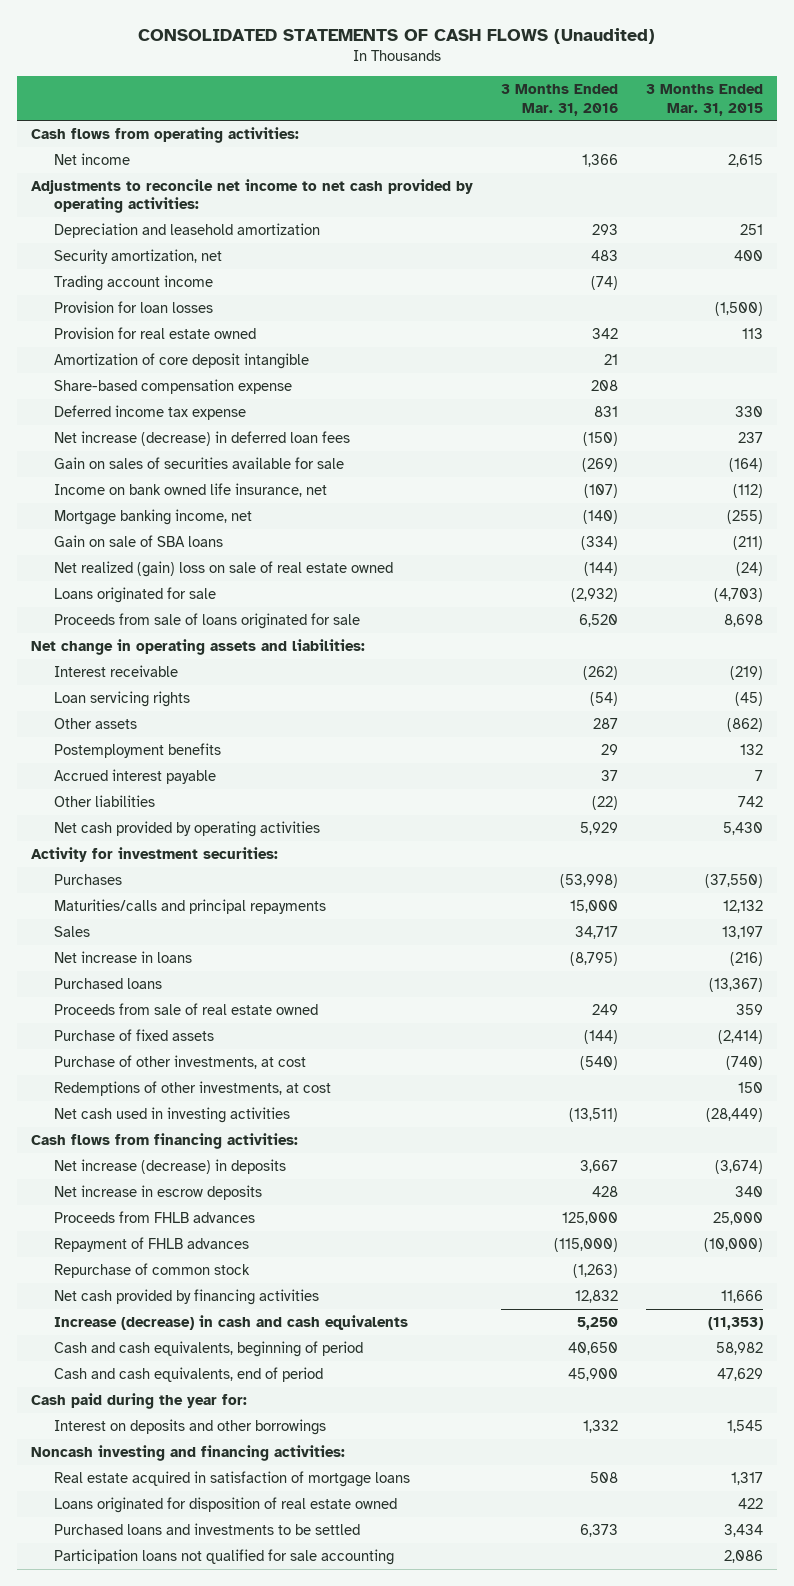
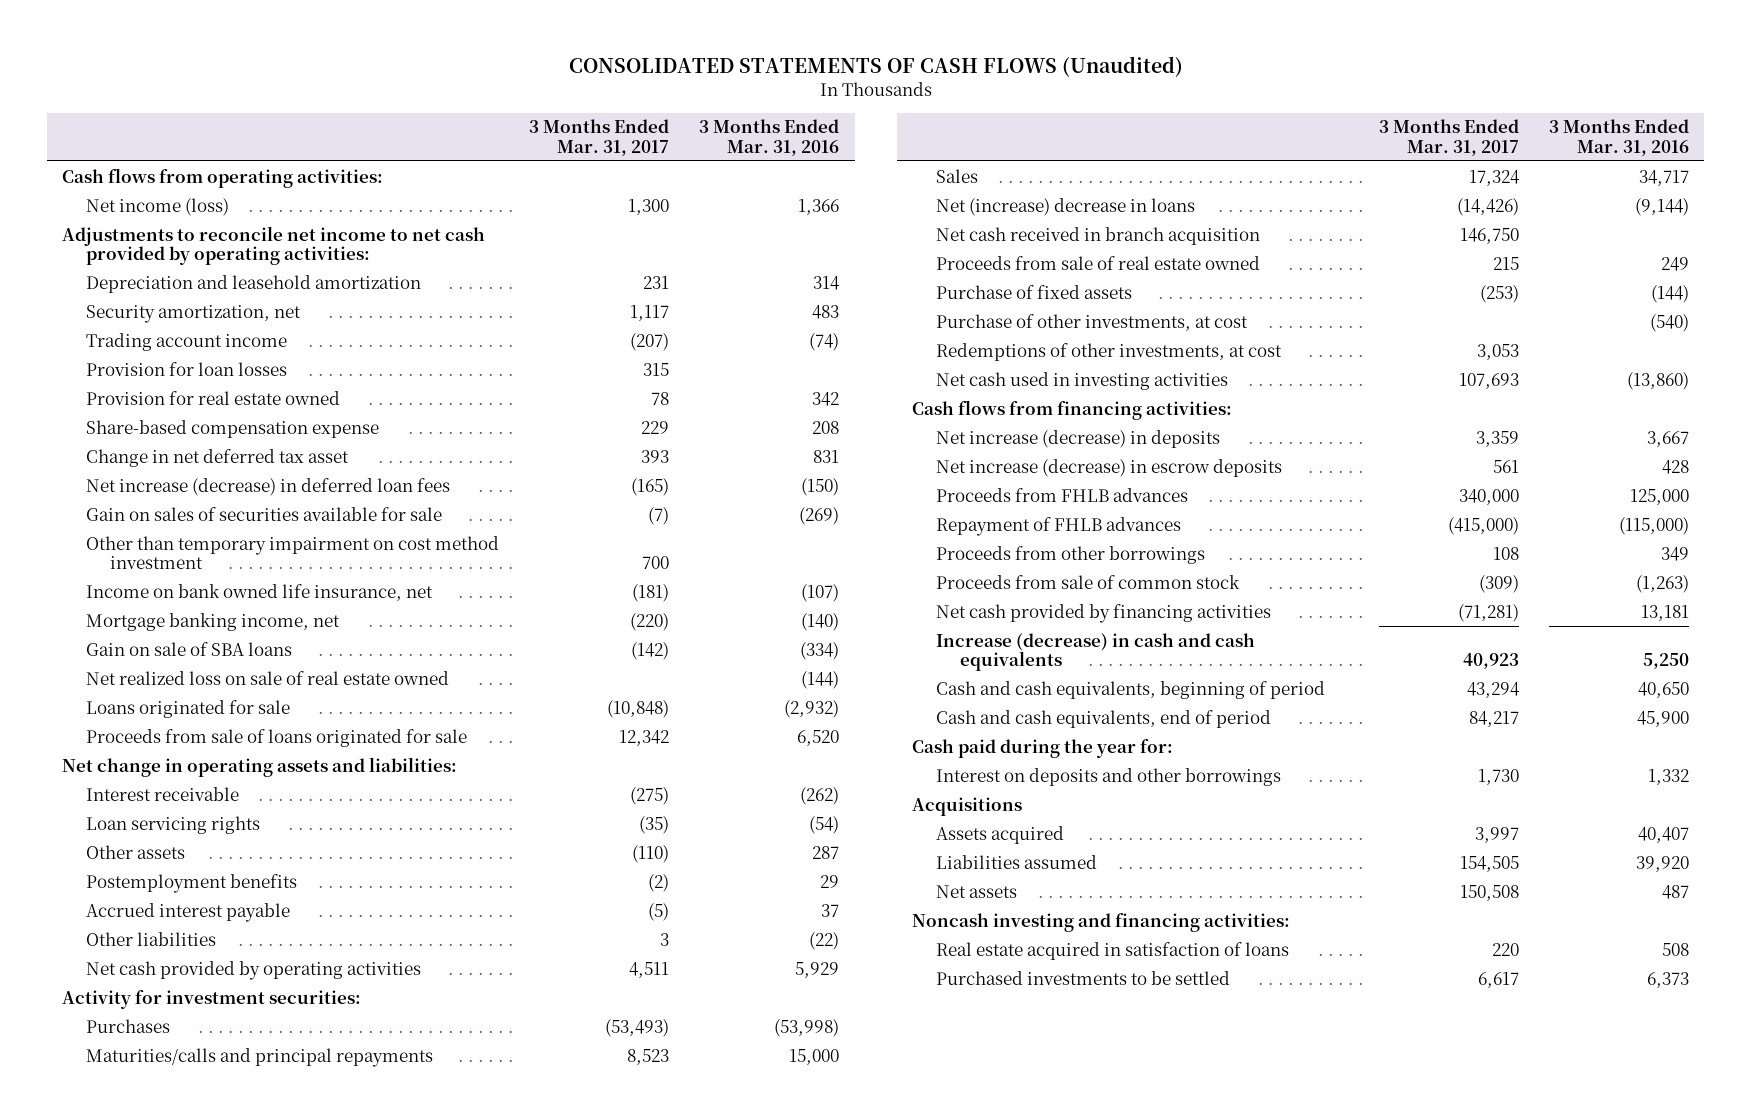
[645,84,763,116] 3 Months Ended Mar. 31, 2015 -> none
none -> [529,119,670,156] 3 Months Ended Mar. 31, 2017
[54,152,131,165] Net income -> [86,197,230,216] Net income (loss)
[591,223,618,235] 293 -> [813,275,841,290] 314
[54,352,310,369] Amortization of core deposit intangible -> none
[54,404,247,420] Deferred income tax expense -> [86,448,350,467] Change in net deferred tax asset
none -> [86,535,500,570] Other than temporary impairment on cost method investment
[54,560,394,577] Net realized (gain) loss on sale of real estate owned -> [86,670,450,685] Net realized loss on sale of real estate owned
[54,977,163,989] Purchased loans -> none
[54,950,193,963] Net increase in loans -> [935,197,1195,216] Net (increase) decrease in loans
[569,951,618,966] (8,795) -> [1635,197,1690,216] (9,144)
none -> [935,226,1260,245] Net cash received in branch acquisition
[568,1107,618,1122] (13,511) -> [1627,371,1690,390] (13,860)
[54,1184,263,1200] Net increase in escrow deposits -> [935,458,1282,477] Net increase (decrease) in escrow deposits
none -> [935,545,1205,564] Proceeds from other borrowings
[54,1262,251,1278] Repurchase of common stock -> [935,574,1240,589] Proceeds from sale of common stock
[574,1289,618,1303] 12,832 -> [1641,604,1690,621] 13,181
none -> [911,796,1022,816] Acquisitions
none -> [935,825,1064,844] Assets acquired
none -> [935,854,1097,869] Liabilities assumed
none -> [935,884,1017,898] Net assets
[54,1496,398,1513] Loans originated for disposition of real estate owned -> none
[54,1548,395,1565] Participation loans not qualified for sale accounting -> none
[54,1470,411,1487] Real estate acquired in satisfaction of mortgage loans -> [935,941,1289,960] Real estate acquired in satisfaction of loans
[54,1522,361,1535] Purchased loans and investments to be settled -> [935,970,1230,985] Purchased investments to be settled

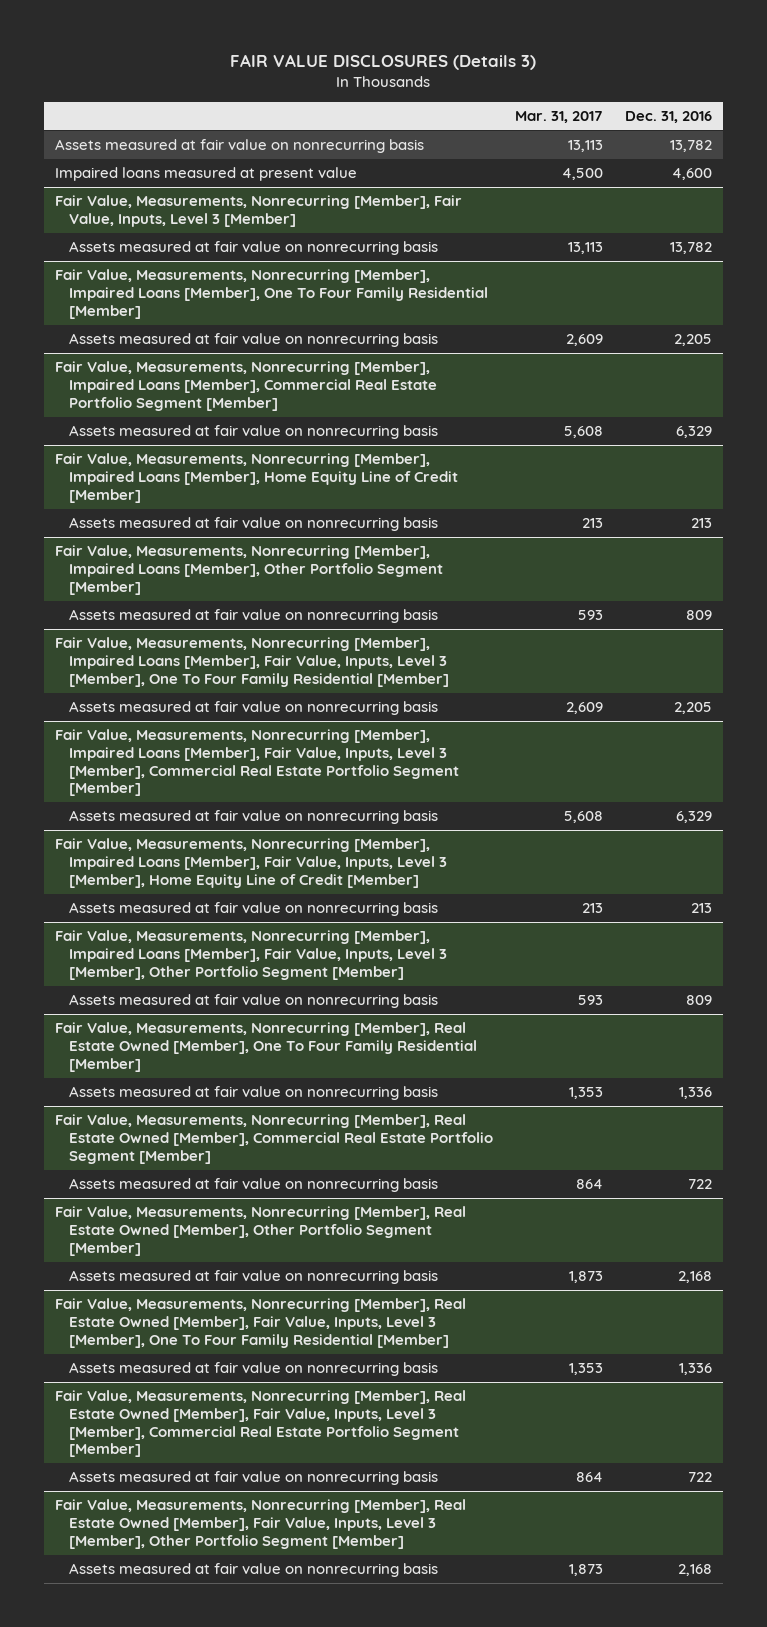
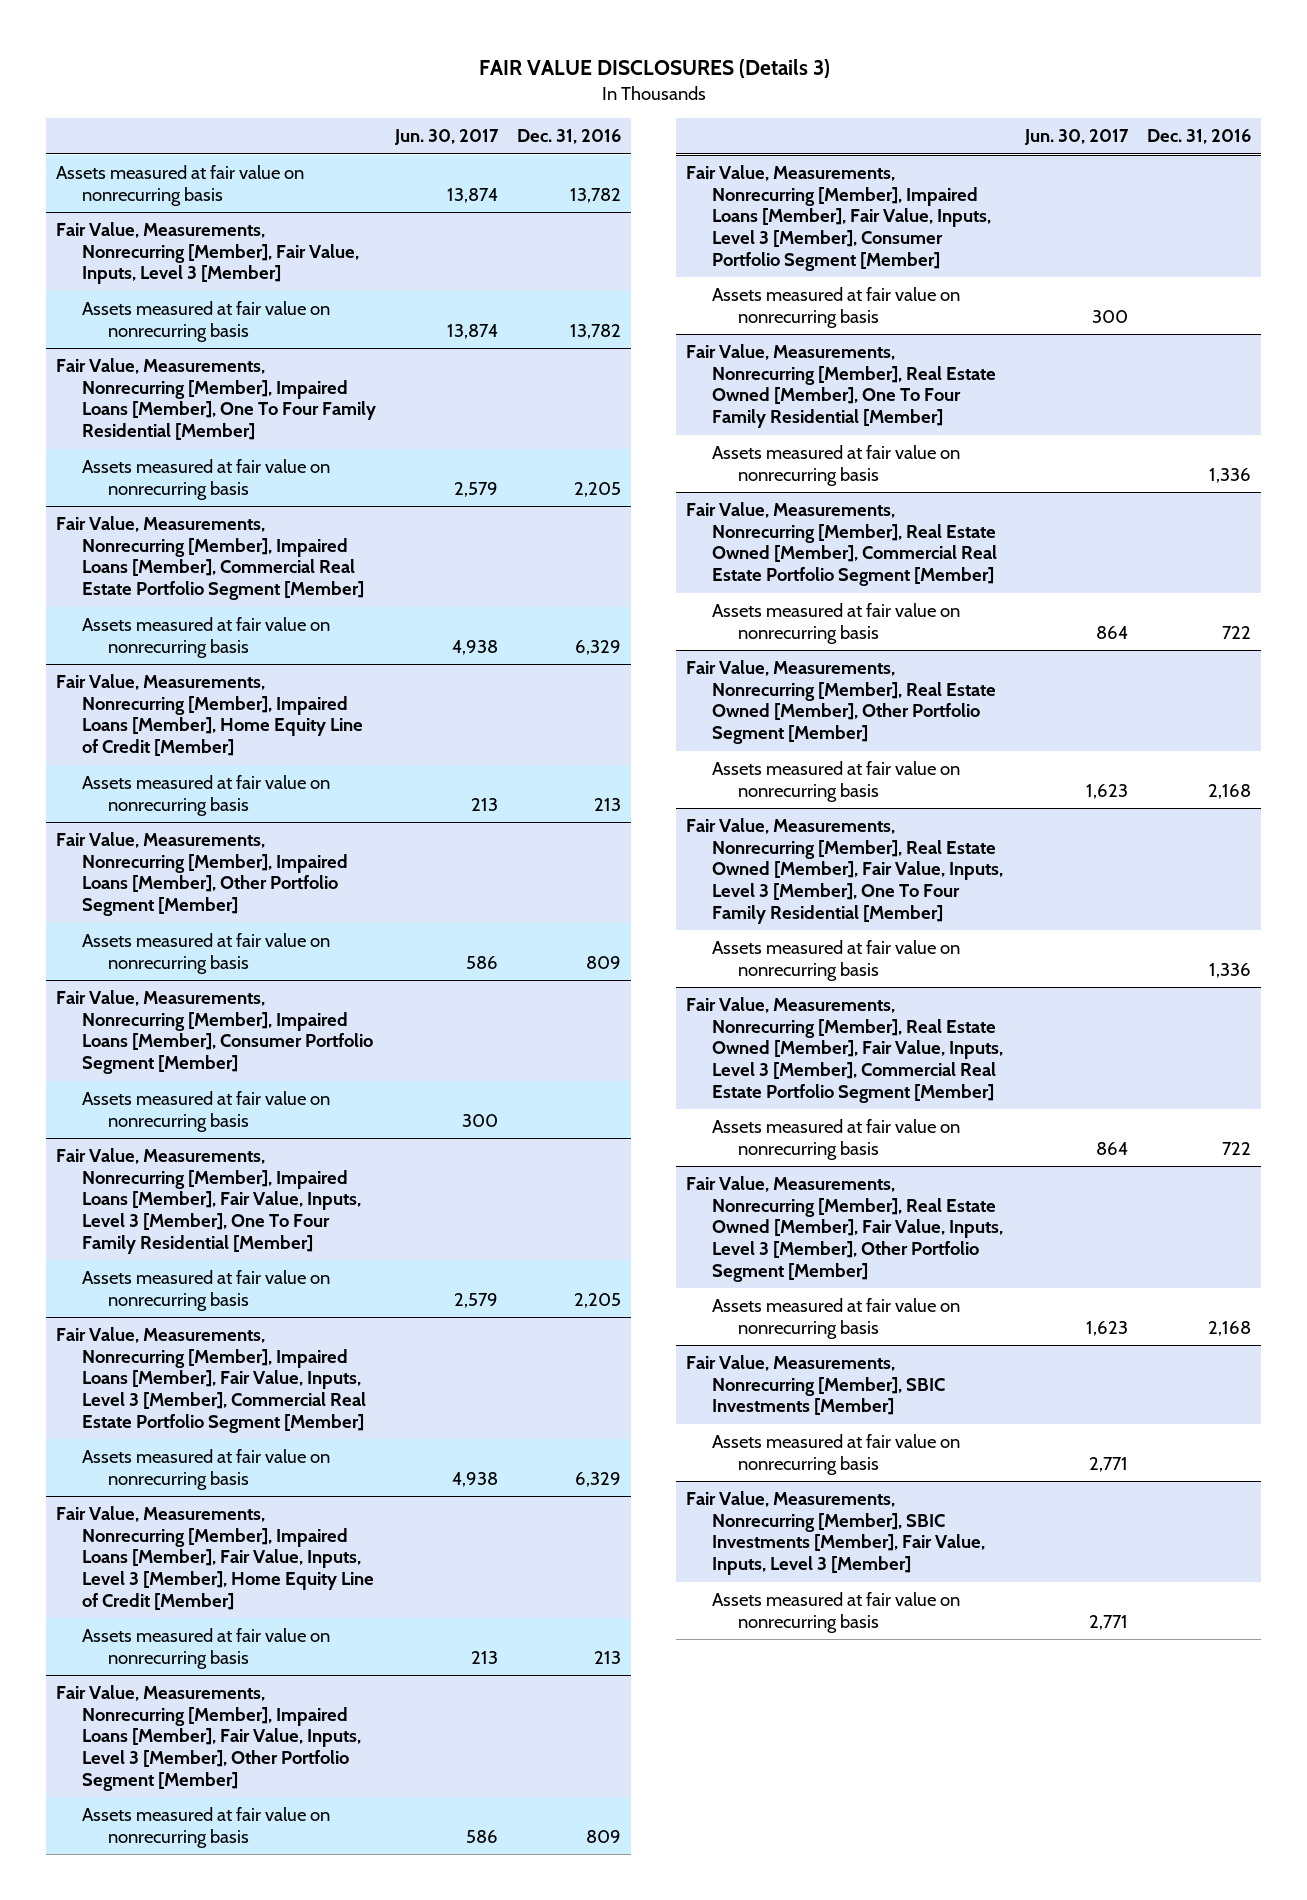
[515,110,604,123] Mar. 31, 2017 -> none
none -> [393,129,499,146] Jun. 30, 2017
[54,167,357,182] Impaired loans measured at present value -> none
none -> [55,990,373,1075] Fair Value, Measurements, Nonrecurring [Member], Impaired Loans [Member], Consumer Portfolio Segment [Member]
none -> [81,1091,330,1132] Assets measured at fair value on nonrecurring basis
none -> [686,165,992,271] Fair Value, Measurements, Nonrecurring [Member], Impaired Loans [Member], Fair Value, Inputs, Level 3 [Member], Consumer Portfolio Segment [Member]
none -> [712,287,961,328] Assets measured at fair value on nonrecurring basis
none -> [686,1355,946,1416] Fair Value, Measurements, Nonrecurring [Member], SBIC Investments [Member]
none -> [712,1434,961,1475] Assets measured at fair value on nonrecurring basis
none -> [686,1491,986,1576] Fair Value, Measurements, Nonrecurring [Member], SBIC Investments [Member], Fair Value, Inputs, Level 3 [Member]
none -> [712,1592,961,1633] Assets measured at fair value on nonrecurring basis

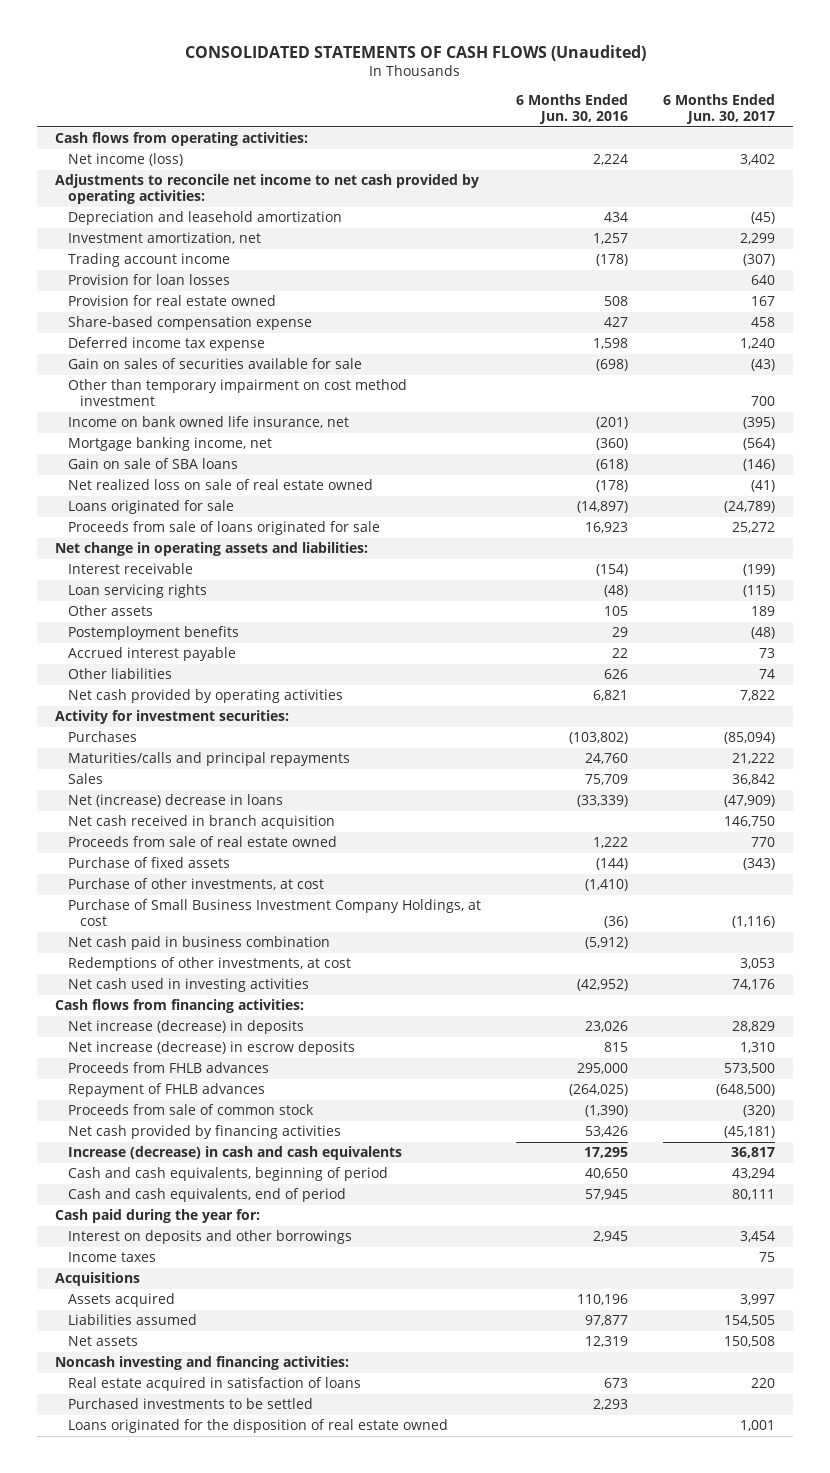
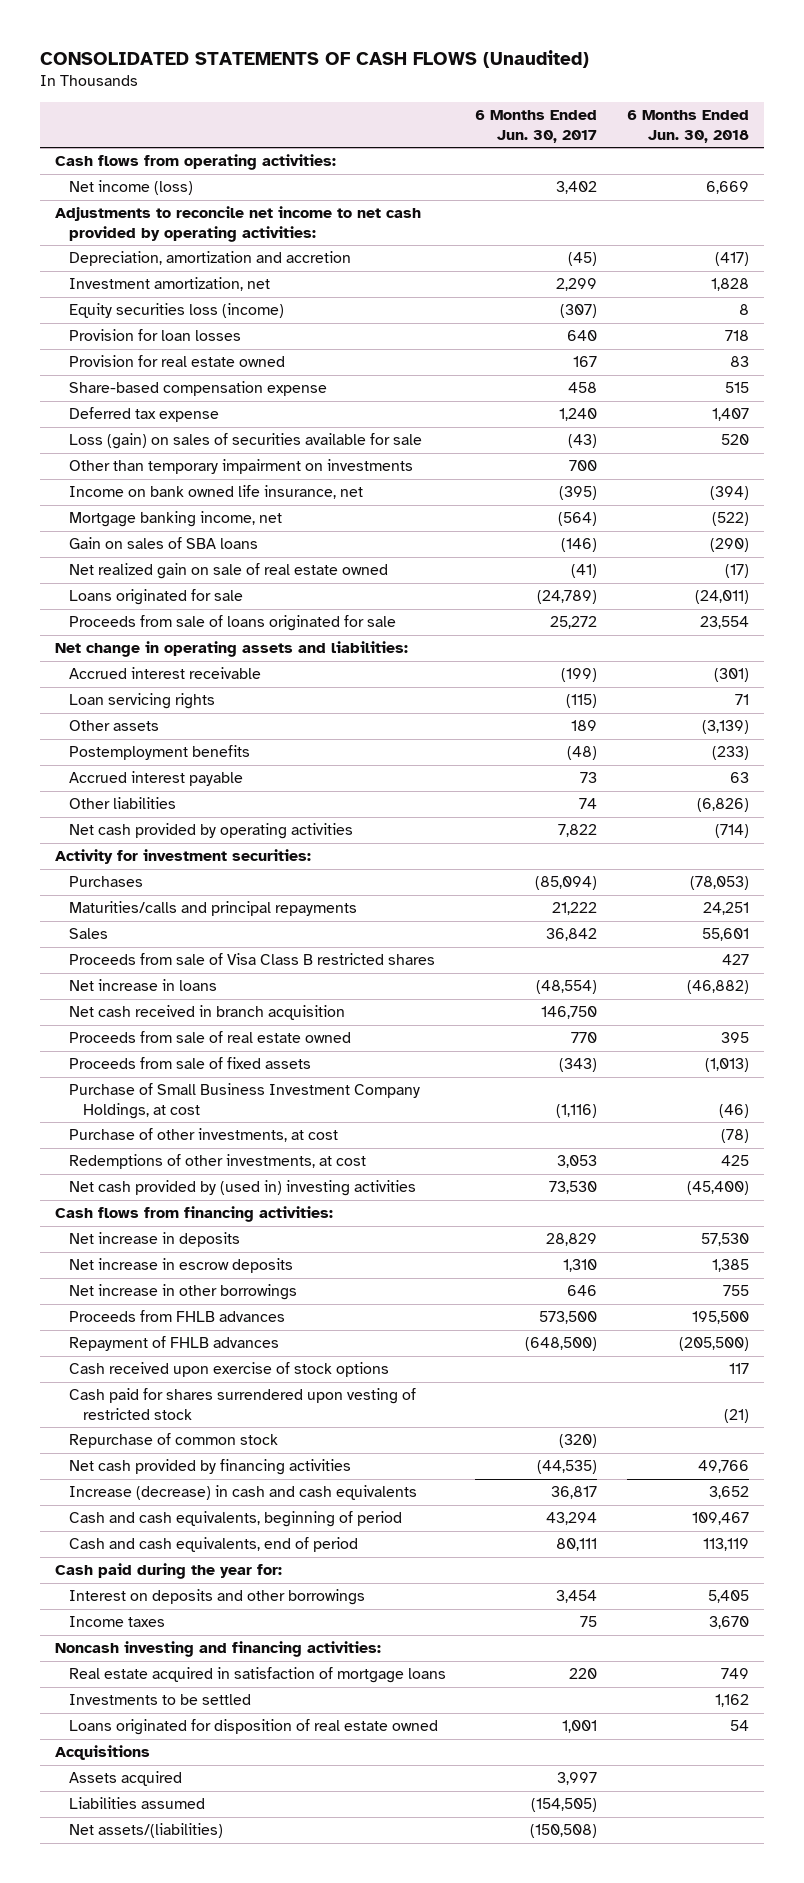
[515,94,628,124] 6 Months Ended Jun. 30, 2016 -> none
none -> [627,110,750,143] 6 Months Ended Jun. 30, 2018
[67,211,342,226] Depreciation and leasehold amortization -> [68,251,351,267] Depreciation, amortization and accretion
[67,253,230,268] Trading account income -> [68,303,284,319] Equity securities loss (income)
[67,337,265,352] Deferred income tax expense -> [68,407,219,423] Deferred tax expense
[67,358,362,370] Gain on sales of securities available for sale -> [68,433,422,450] Loss (gain) on sales of securities available for sale
[67,379,407,407] Other than temporary impairment on cost method investment -> [68,459,413,475] Other than temporary impairment on investments
[67,458,238,470] Gain on sale of SBA loans -> [68,537,258,550] Gain on sales of SBA loans
[67,479,373,491] Net realized loss on sale of real estate owned -> [68,563,388,580] Net realized gain on sale of real estate owned
[67,563,193,575] Interest receivable -> [68,667,261,680] Accrued interest receivable
none -> [68,953,435,966] Proceeds from sale of Visa Class B restricted shares
[67,794,283,808] Net (increase) decrease in loans -> [68,979,217,992] Net increase in loans
[724,795,776,808] (47,909) -> [536,980,598,995] (48,554)
[67,857,230,869] Purchase of fixed assets -> [68,1057,311,1070] Proceeds from sale of fixed assets
[67,936,330,951] Net cash paid in business combination -> none
[67,878,324,891] Purchase of other investments, at cost -> [68,1128,338,1143] Purchase of other investments, at cost
[67,978,309,993] Net cash used in investing activities -> [68,1180,416,1197] Net cash provided by (used in) investing activities
[732,979,776,991] 74,176 -> [549,1181,598,1195] 73,530
[67,1020,304,1035] Net increase (decrease) in deposits -> [68,1232,240,1248] Net increase in deposits
[67,1041,355,1056] Net increase (decrease) in escrow deposits -> [68,1258,293,1274] Net increase in escrow deposits
none -> [68,1284,297,1301] Net increase in other borrowings
[67,1104,314,1116] Proceeds from sale of common stock -> none
none -> [68,1362,389,1378] Cash received upon exercise of stock options
none -> [68,1388,416,1420] Cash paid for shares surrendered upon vesting of restricted stock
none -> [68,1433,278,1449] Repurchase of common stock
[724,1126,776,1139] (45,181) -> [537,1460,598,1475] (44,535)
[54,1356,349,1371] Noncash investing and financing activities: -> [54,1641,381,1658] Noncash investing and financing activities:
none -> [68,1667,446,1684] Real estate acquired in satisfaction of mortgage loans
none -> [68,1694,251,1706] Investments to be settled
none -> [68,1719,438,1736] Loans originated for disposition of real estate owned
[67,1377,361,1392] Real estate acquired in satisfaction of loans -> none
[67,1398,313,1410] Purchased investments to be settled -> none
[67,1419,448,1434] Loans originated for the disposition of real estate owned -> none
[724,1315,776,1327] 154,505 -> [531,1798,598,1813] (154,505)
[67,1336,138,1347] Net assets -> [68,1823,223,1839] Net assets/(liabilities)
[724,1336,776,1348] 150,508 -> [530,1824,598,1839] (150,508)

